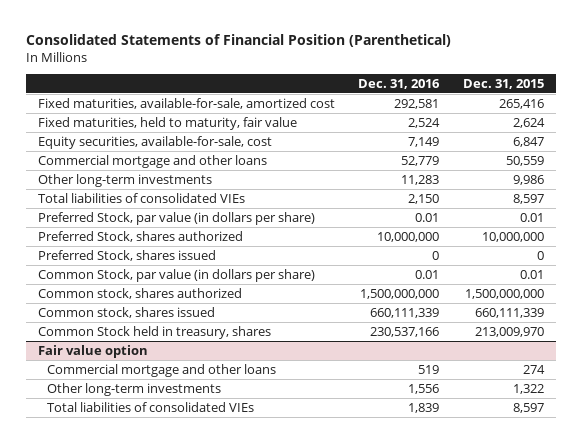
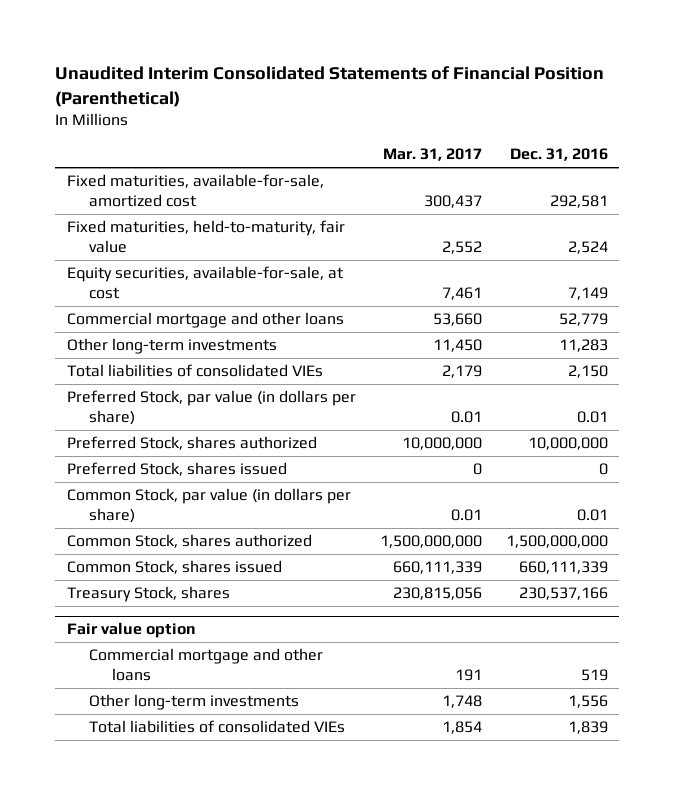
[25,33,451,47] Consolidated Statements of Financial Position (Parenthetical) -> [54,66,604,107] Unaudited Interim Consolidated Statements of Financial Position (Parenthetical)
[462,78,544,89] Dec. 31, 2015 -> none
none -> [382,148,482,162] Mar. 31, 2017
[37,116,297,130] Fixed maturities, held to maturity, fair value -> [66,220,345,254] Fixed maturities, held-to-maturity, fair value
[37,135,272,149] Equity securities, available-for-sale, cost -> [66,266,344,300] Equity securities, available-for-sale, at cost
[37,287,242,299] Common stock, shares authorized -> [66,534,312,549] Common Stock, shares authorized
[37,306,215,318] Common stock, shares issued -> [66,560,282,575] Common Stock, shares issued
[37,325,271,339] Common Stock held in treasury, shares -> [66,586,230,603] Treasury Stock, shares

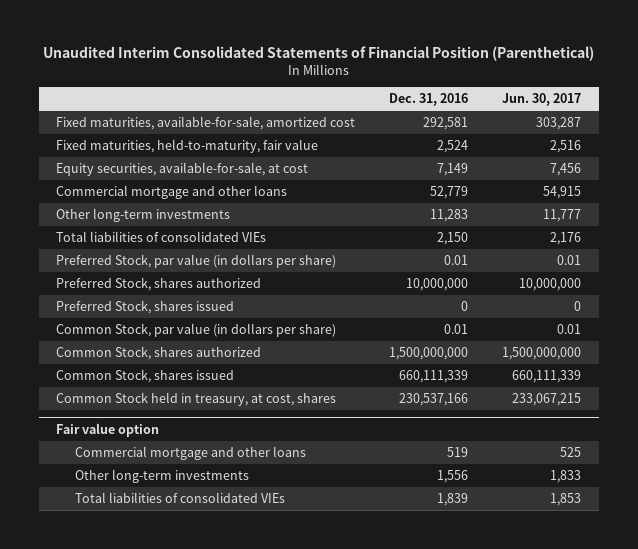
[382,148,482,162] Mar. 31, 2017 -> none
none -> [502,93,582,107] Jun. 30, 2017
[66,586,230,603] Treasury Stock, shares -> [56,391,337,406] Common Stock held in treasury, at cost, shares

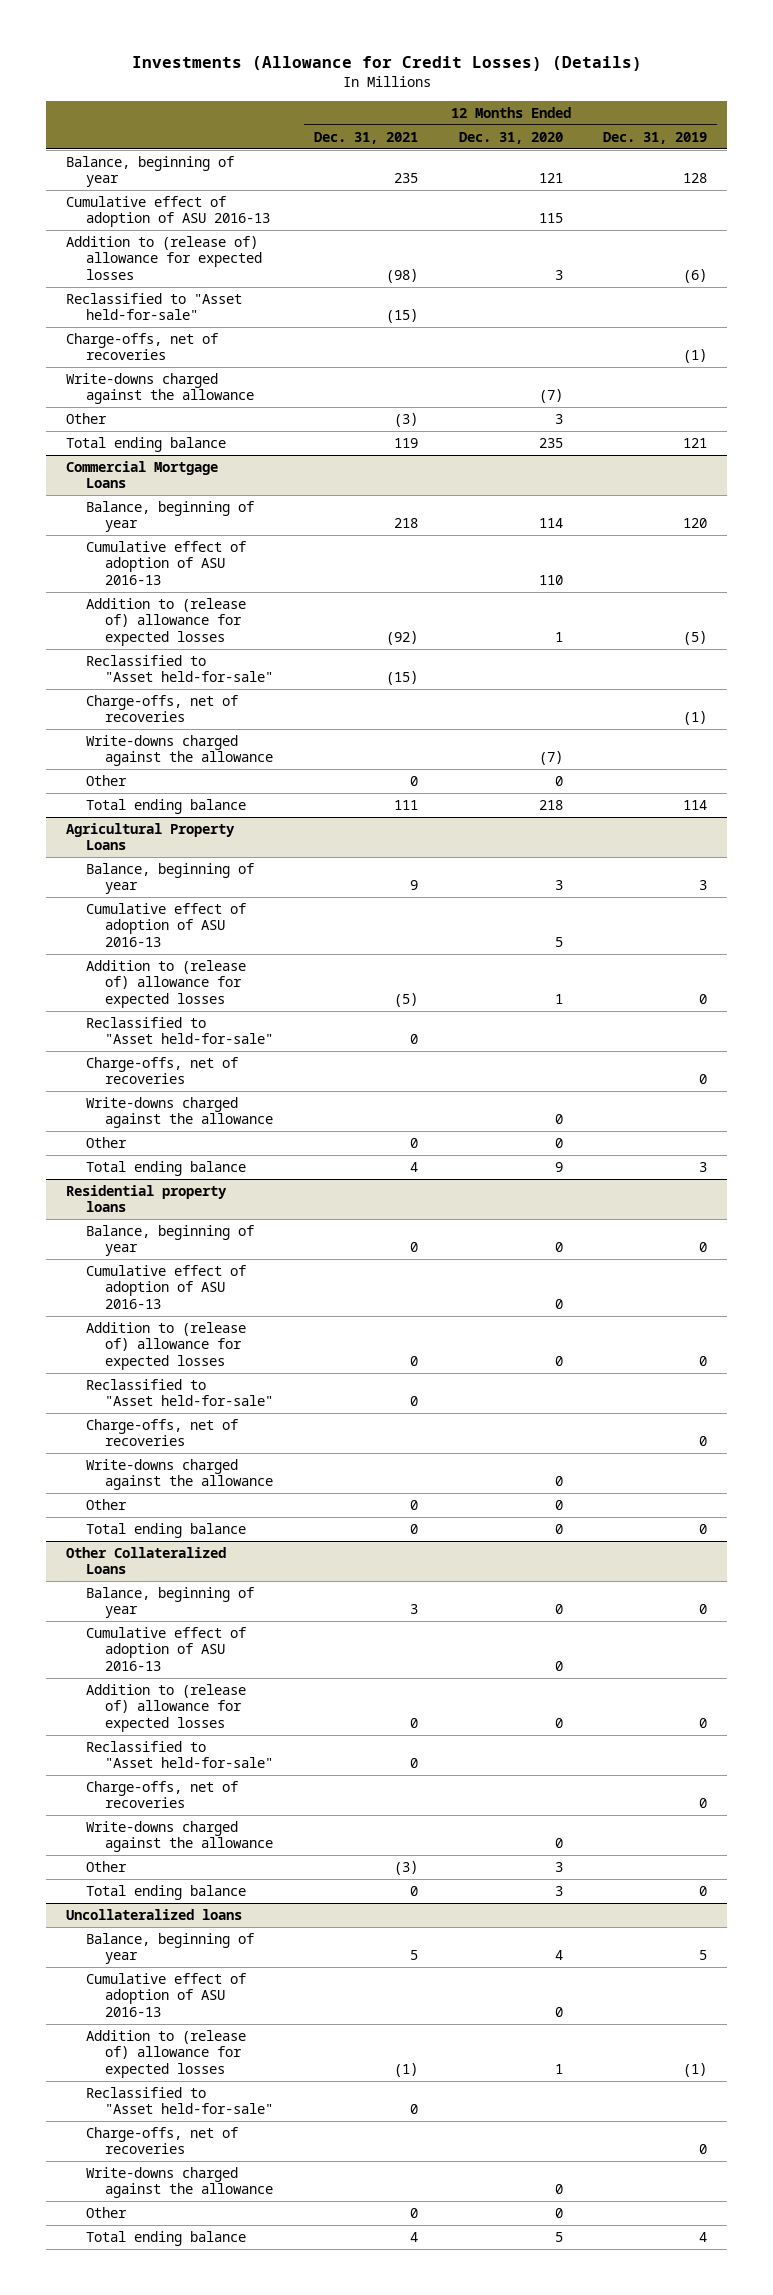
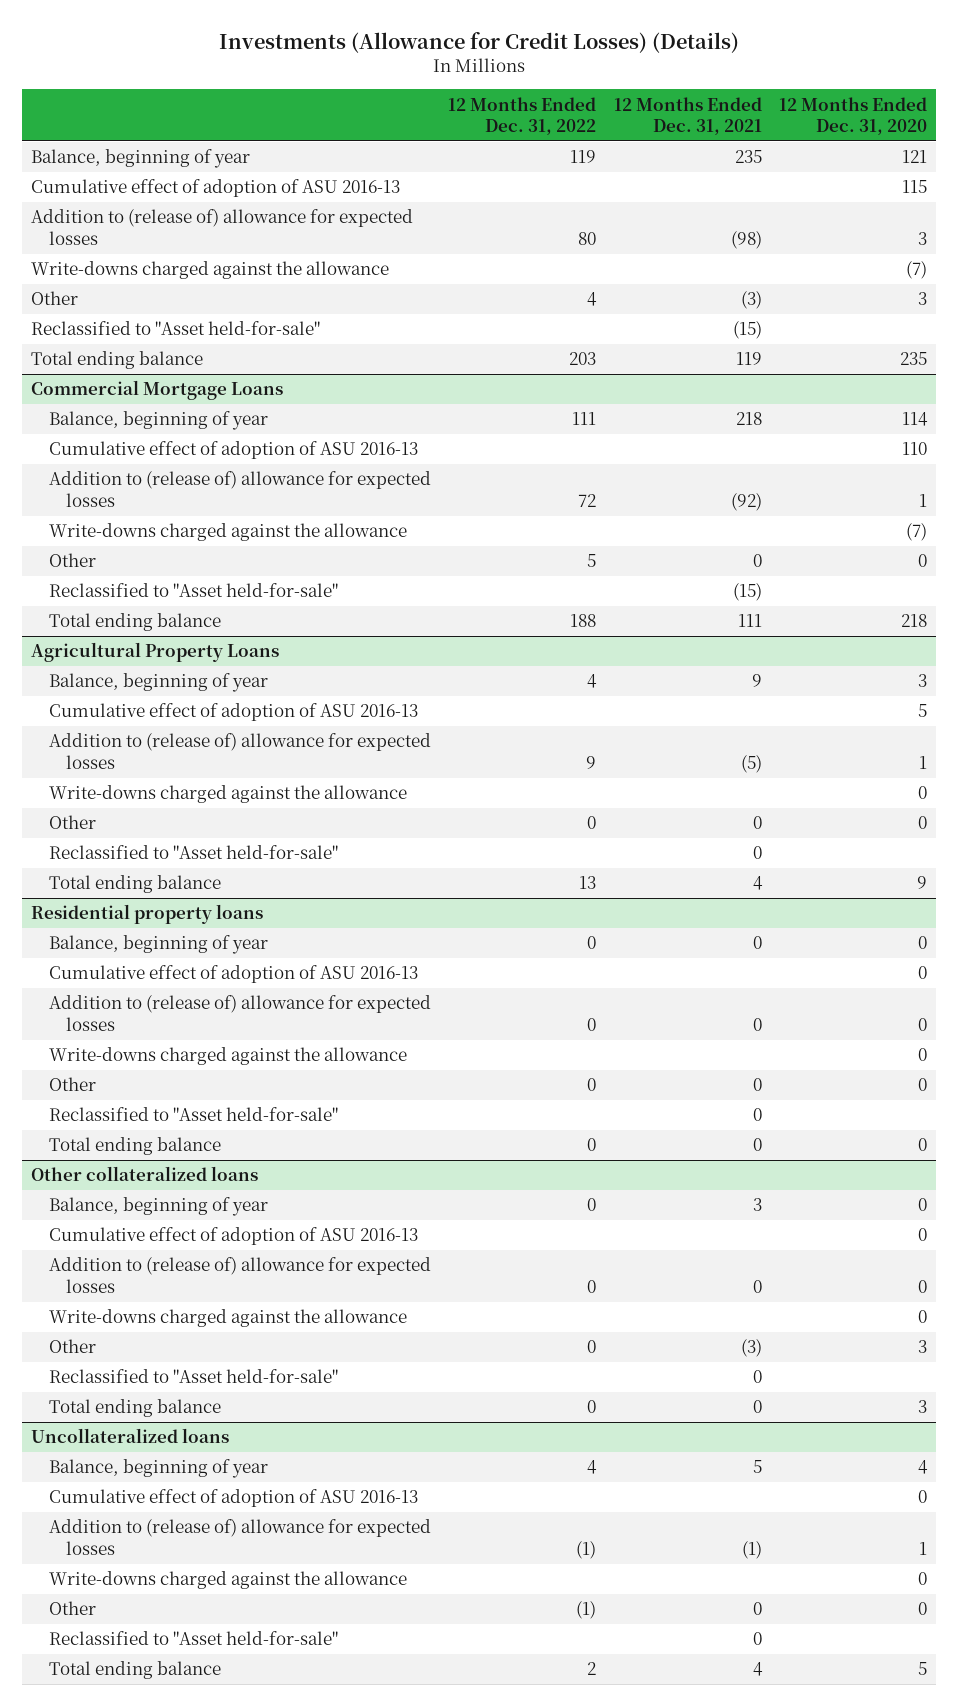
[603,131,708,144] Dec. 31, 2019 -> none
none -> [448,96,597,136] 12 Months Ended Dec. 31, 2022
[66,333,219,361] Charge-offs, net of recoveries -> none
[66,293,243,321] Reclassified to "Asset held-for-sale" -> [31,321,321,336] Reclassified to "Asset held-for-sale"
[85,695,238,723] Charge-offs, net of recoveries -> none
[85,655,274,683] Reclassified to "Asset held-for-sale" -> [48,583,338,598] Reclassified to "Asset held-for-sale"
[85,1057,238,1085] Charge-offs, net of recoveries -> none
[85,1017,274,1045] Reclassified to "Asset held-for-sale" -> [48,845,338,860] Reclassified to "Asset held-for-sale"
[85,1419,238,1447] Charge-offs, net of recoveries -> none
[85,1379,274,1407] Reclassified to "Asset held-for-sale" -> [48,1107,338,1122] Reclassified to "Asset held-for-sale"
[66,1547,227,1575] Other Collateralized Loans -> [31,1166,259,1182] Other collateralized loans
[85,1741,274,1769] Reclassified to "Asset held-for-sale" -> none
[85,1781,238,1809] Charge-offs, net of recoveries -> none
none -> [48,1369,338,1384] Reclassified to "Asset held-for-sale"
[85,2127,238,2155] Charge-offs, net of recoveries -> none
[85,2087,274,2115] Reclassified to "Asset held-for-sale" -> [48,1631,338,1646] Reclassified to "Asset held-for-sale"

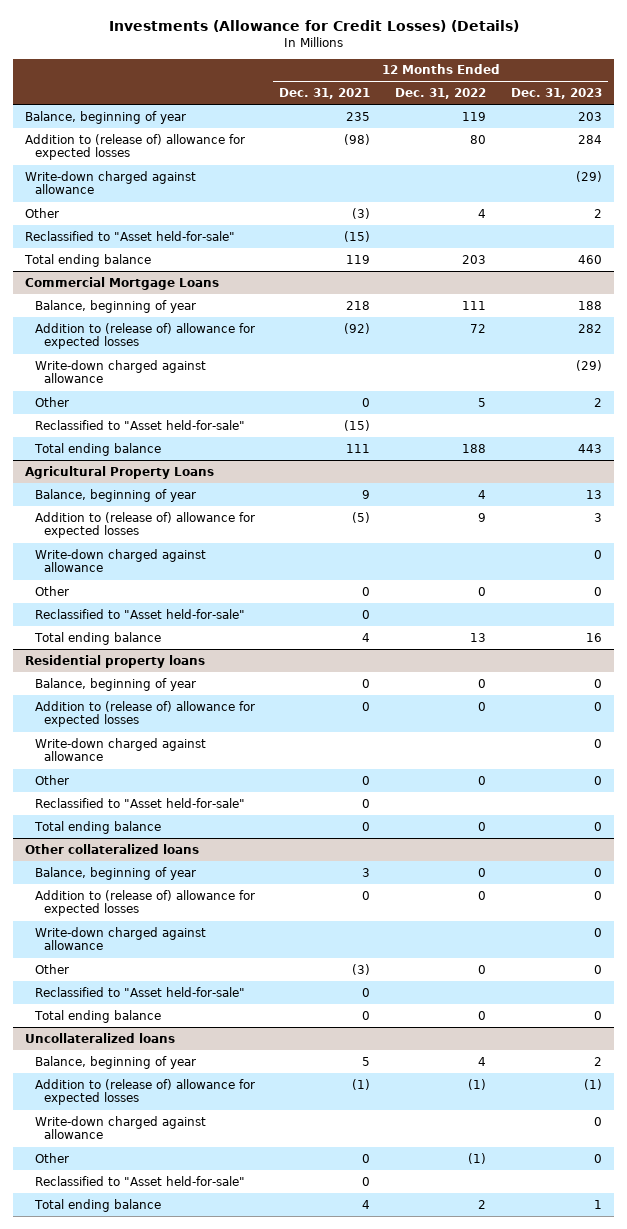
[779,96,928,136] 12 Months Ended Dec. 31, 2020 -> none
none -> [510,87,602,99] Dec. 31, 2023
[31,179,401,198] Cumulative effect of adoption of ASU 2016-13 -> none
[31,261,390,280] Write-downs charged against the allowance -> [25,170,197,195] Write-down charged against allowance
[48,441,418,460] Cumulative effect of adoption of ASU 2016-13 -> none
[48,523,407,542] Write-downs charged against the allowance -> [34,359,206,384] Write-down charged against allowance
[48,703,418,722] Cumulative effect of adoption of ASU 2016-13 -> none
[48,785,407,804] Write-downs charged against the allowance -> [34,548,206,573] Write-down charged against allowance
[48,965,418,984] Cumulative effect of adoption of ASU 2016-13 -> none
[48,1047,407,1066] Write-downs charged against the allowance -> [34,737,206,762] Write-down charged against allowance
[48,1227,418,1246] Cumulative effect of adoption of ASU 2016-13 -> none
[48,1309,407,1328] Write-downs charged against the allowance -> [34,926,206,951] Write-down charged against allowance
[48,1489,418,1508] Cumulative effect of adoption of ASU 2016-13 -> none
[48,1571,407,1590] Write-downs charged against the allowance -> [34,1115,206,1140] Write-down charged against allowance

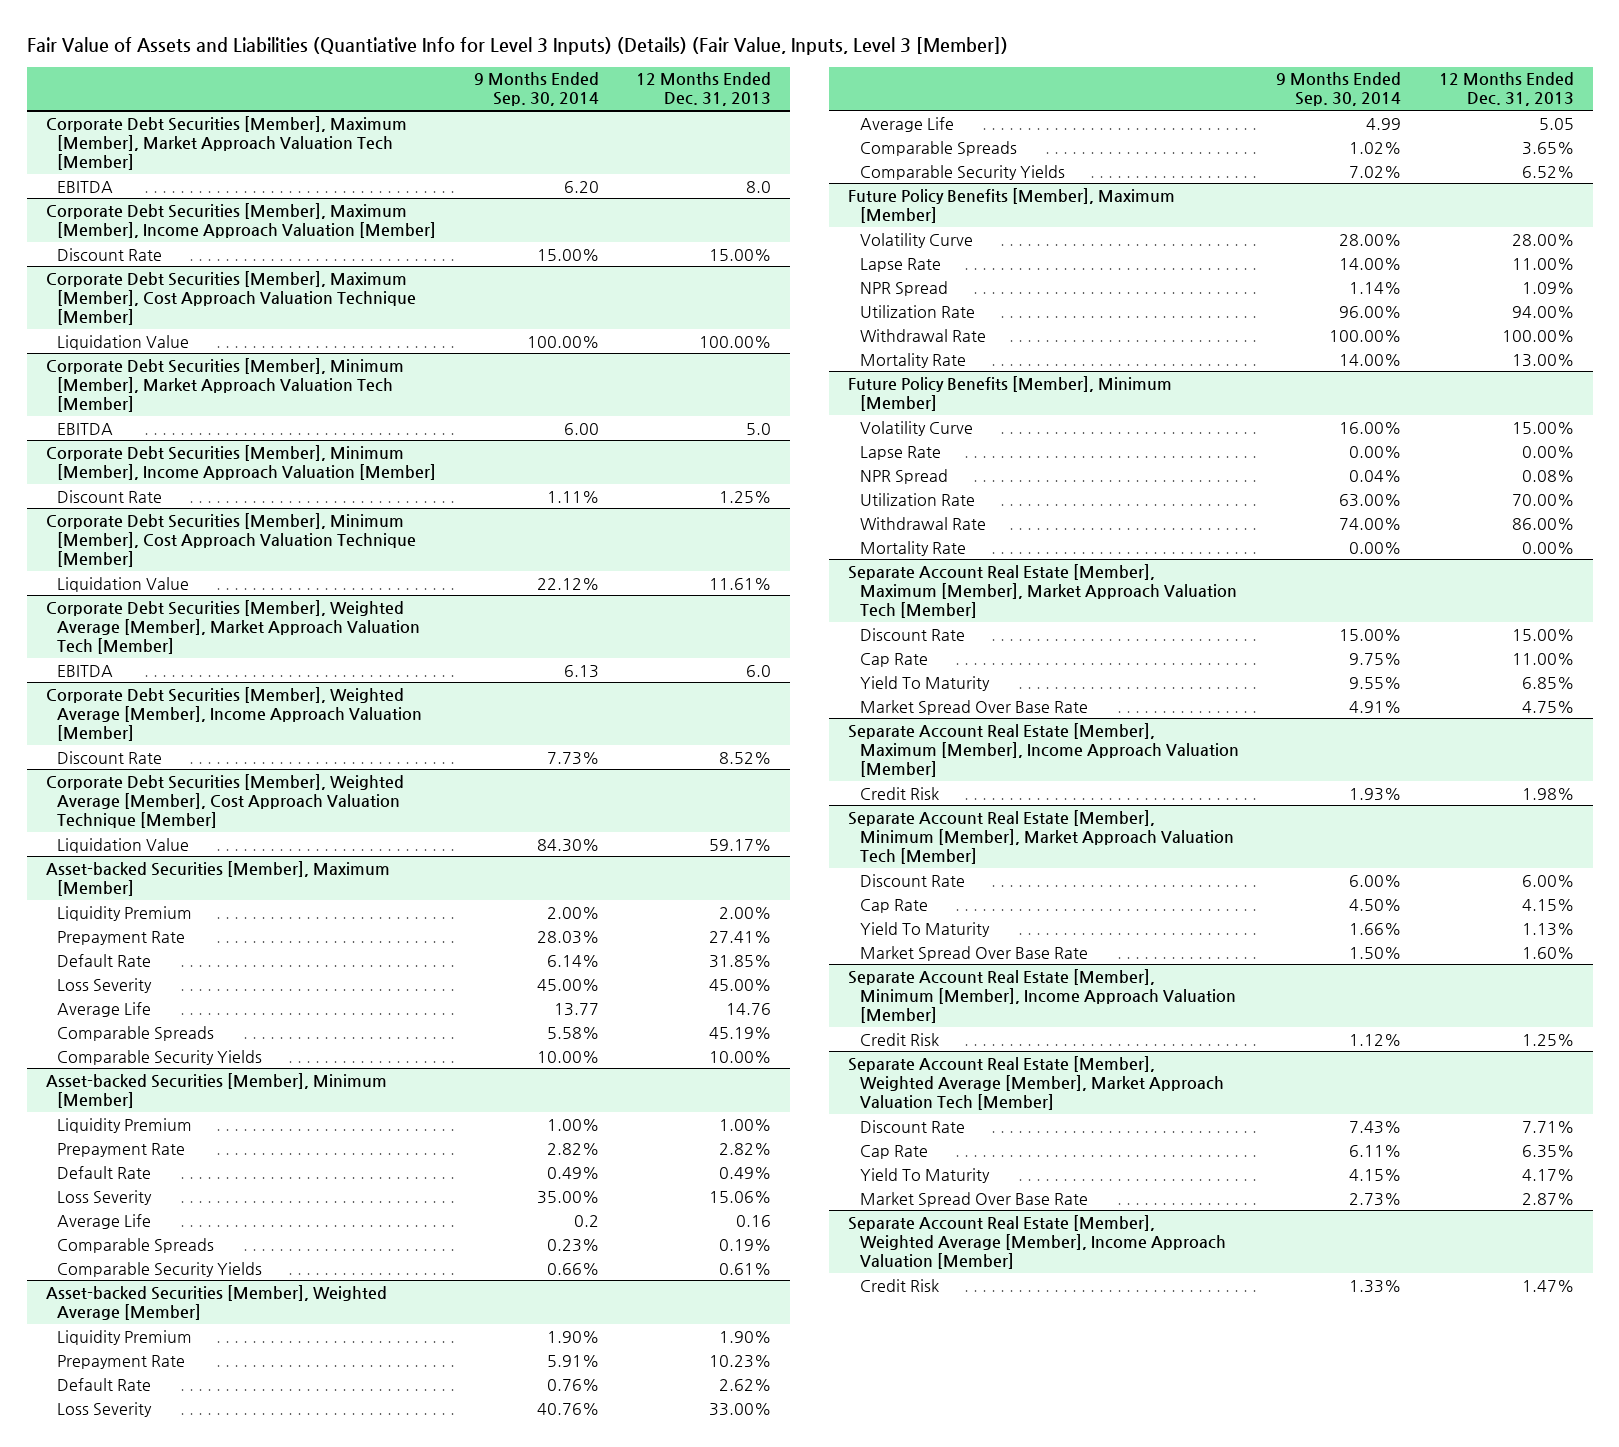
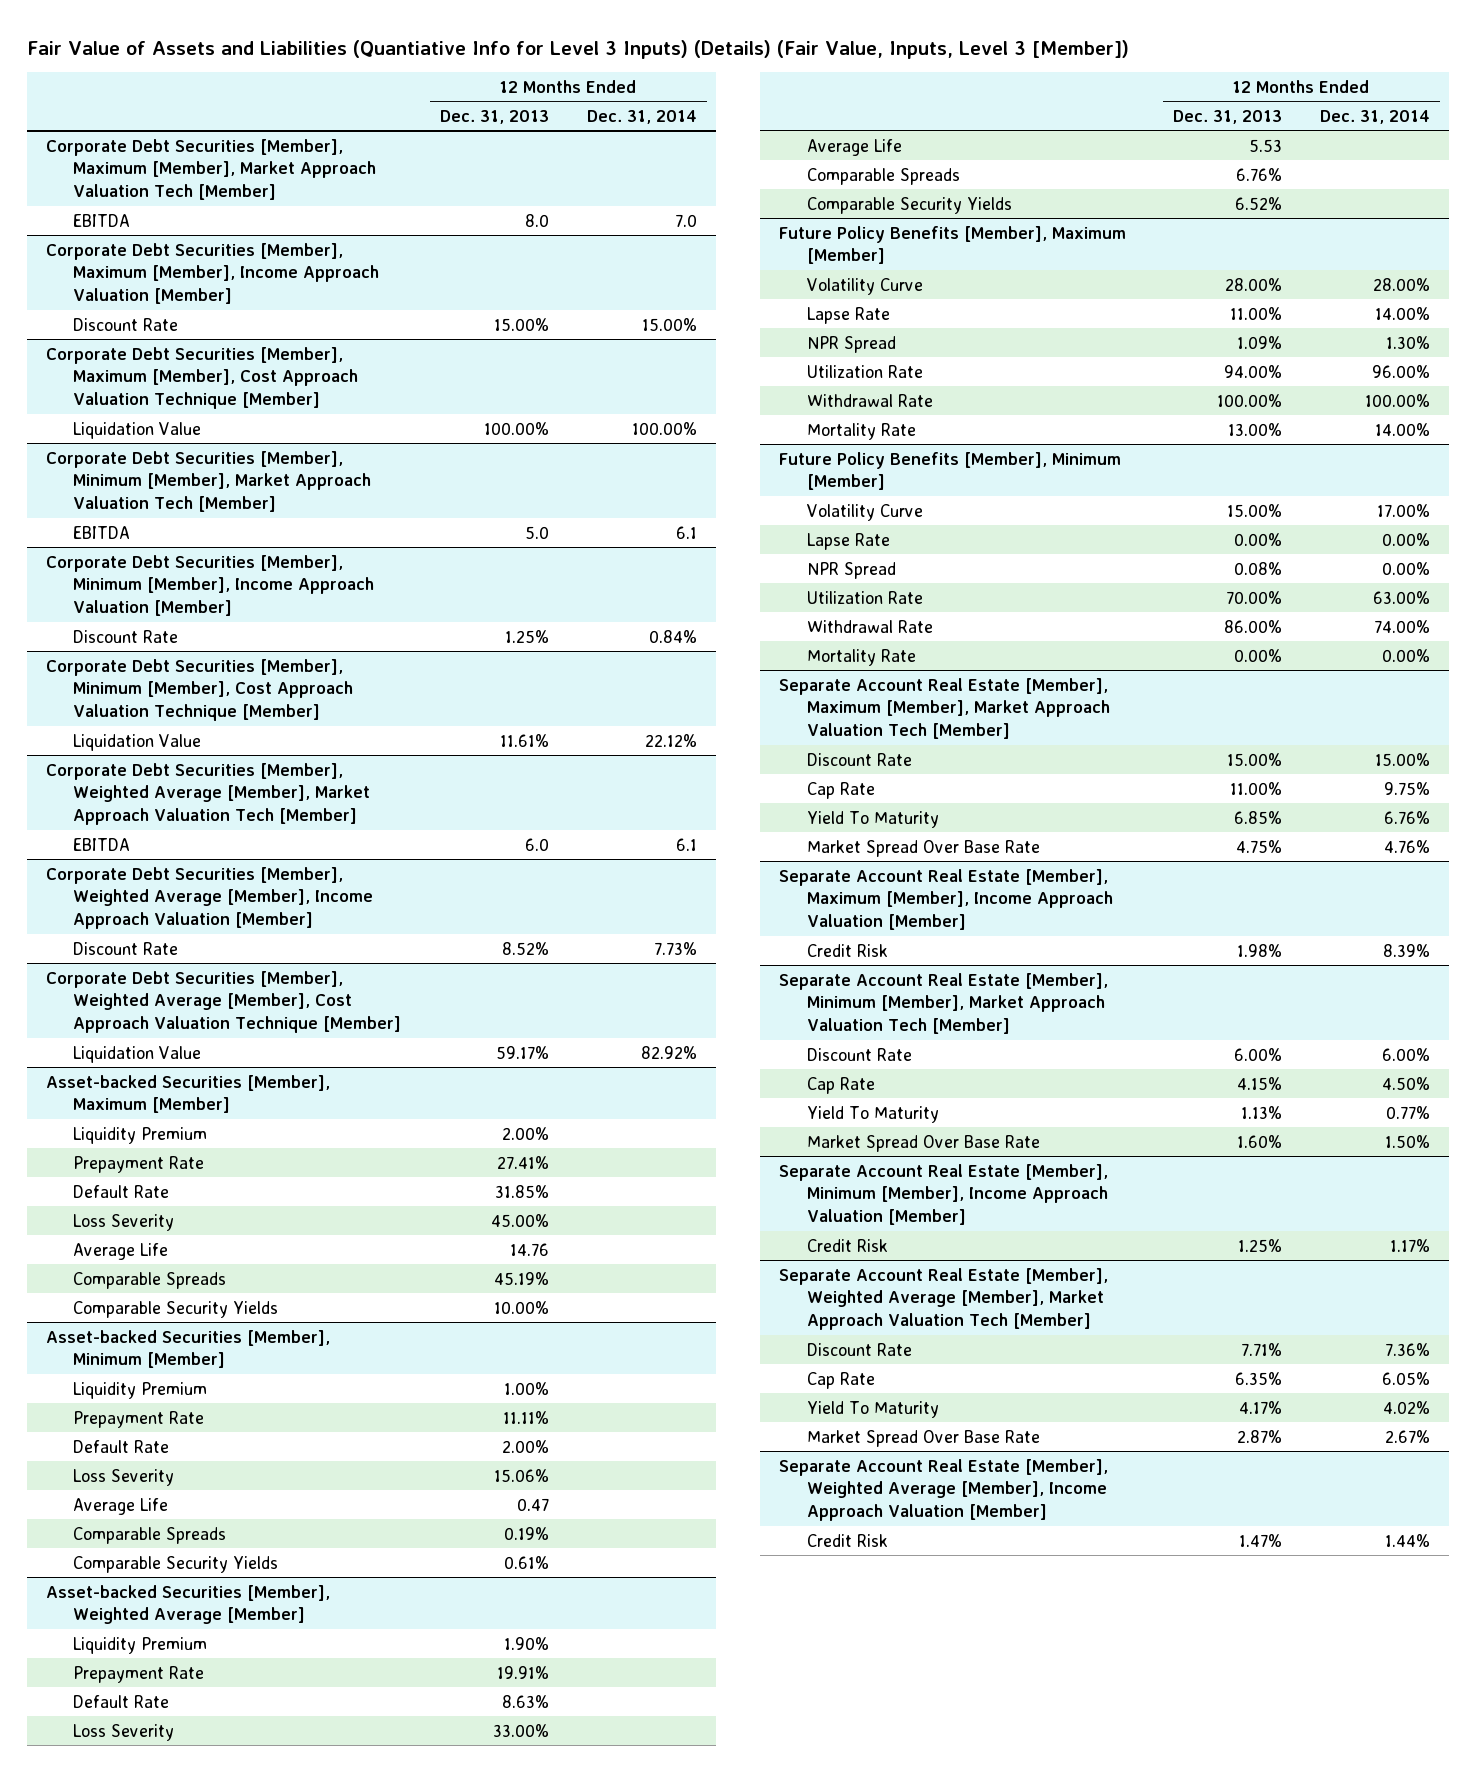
[473,72,599,107] 9 Months Ended Sep. 30, 2014 -> none
none -> [587,109,698,124] Dec. 31, 2014
[719,1142,772,1155] 2.82% -> [502,1410,549,1424] 11.11%
[719,1166,772,1179] 0.49% -> [501,1439,549,1453] 2.00%
[736,1214,772,1227] 0.16 -> [516,1497,549,1511] 0.47
[709,1354,772,1368] 10.23% -> [496,1665,549,1679] 19.91%
[719,1378,772,1391] 2.62% -> [501,1694,549,1708] 8.63%
[1538,117,1574,130] 5.05 -> [1248,138,1282,152] 5.53
[1521,141,1574,155] 3.65% -> [1235,167,1282,181] 6.76%

